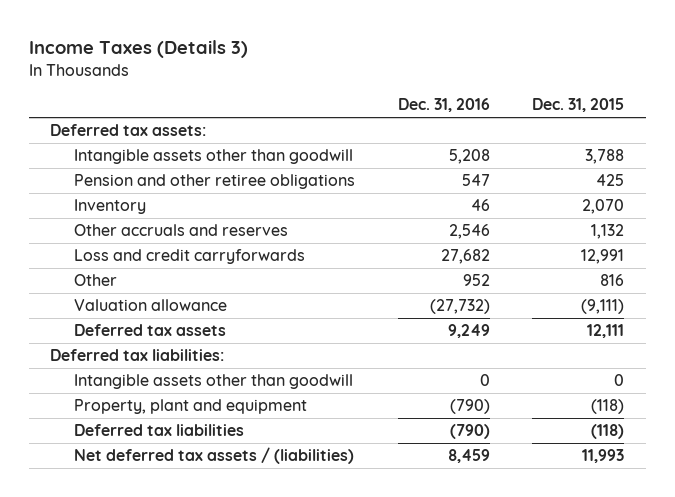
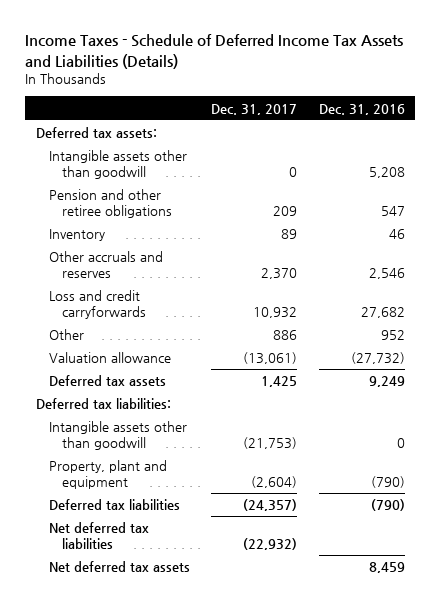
[29,40,249,59] Income Taxes (Details 3) -> [25,34,404,69] Income Taxes - Schedule of Deferred Income Tax Assets and Liabilities (Details)
[532,98,625,113] Dec. 31, 2015 -> none
none -> [211,103,298,115] Dec. 31, 2017
none -> [49,522,150,549] Net deferred tax liabilities
[74,447,355,465] Net deferred tax assets / (liabilities) -> [49,561,191,573] Net deferred tax assets

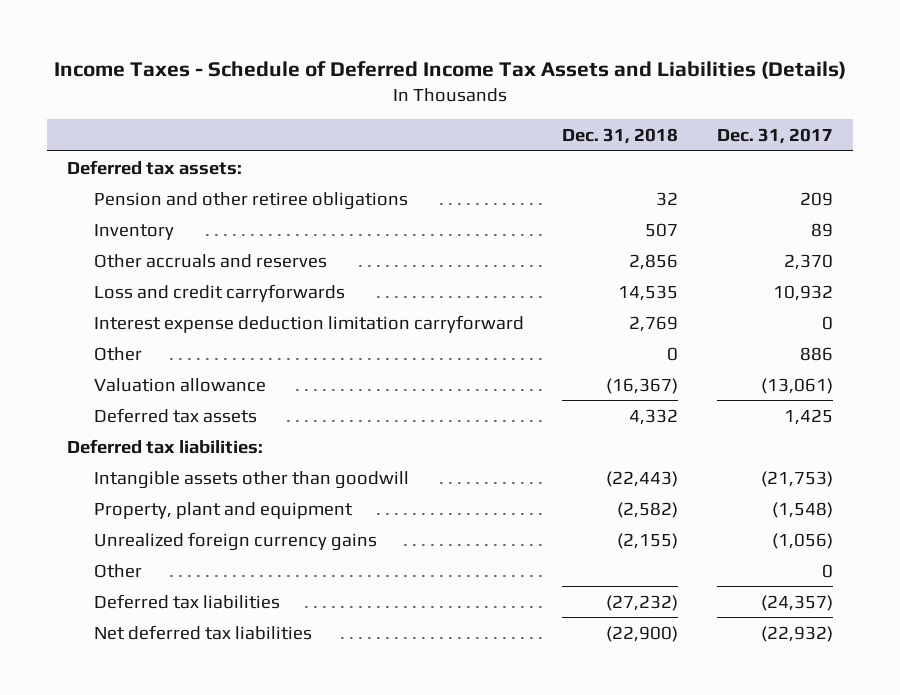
[318,103,405,115] Dec. 31, 2016 -> none
none -> [562,127,679,144] Dec. 31, 2018
[49,150,188,179] Intangible assets other than goodwill -> none
none -> [93,314,524,333] Interest expense deduction limitation carryforward
[251,475,298,488] (2,604) -> [772,501,834,518] (1,548)
none -> [93,531,377,551] Unrealized foreign currency gains
none -> [93,563,142,578] Other
[49,561,191,573] Net deferred tax assets -> none

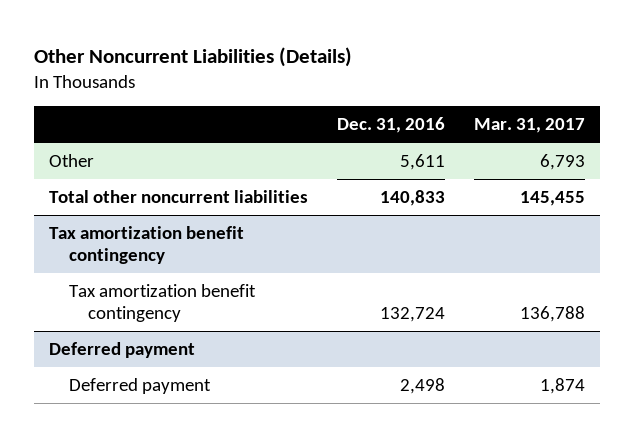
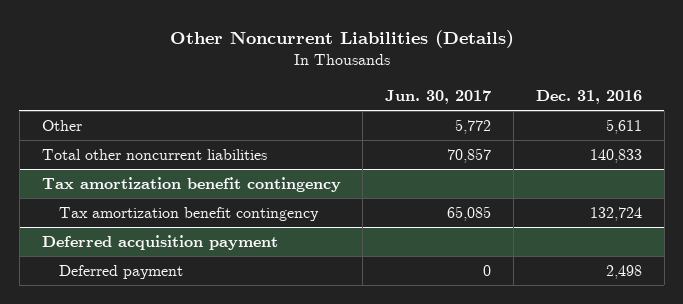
[474,118,586,134] Mar. 31, 2017 -> none
none -> [385,89,492,104] Jun. 30, 2017
[48,342,195,359] Deferred payment -> [41,235,278,251] Deferred acquisition payment

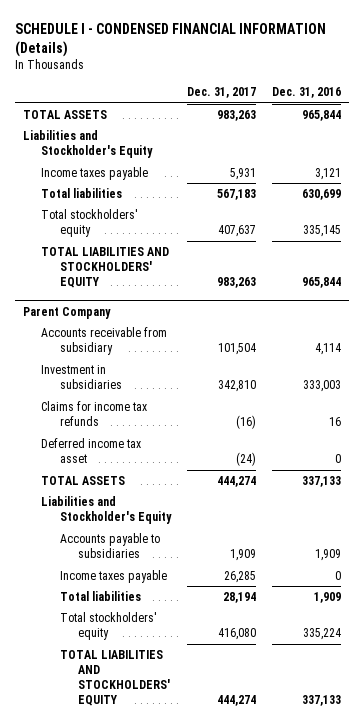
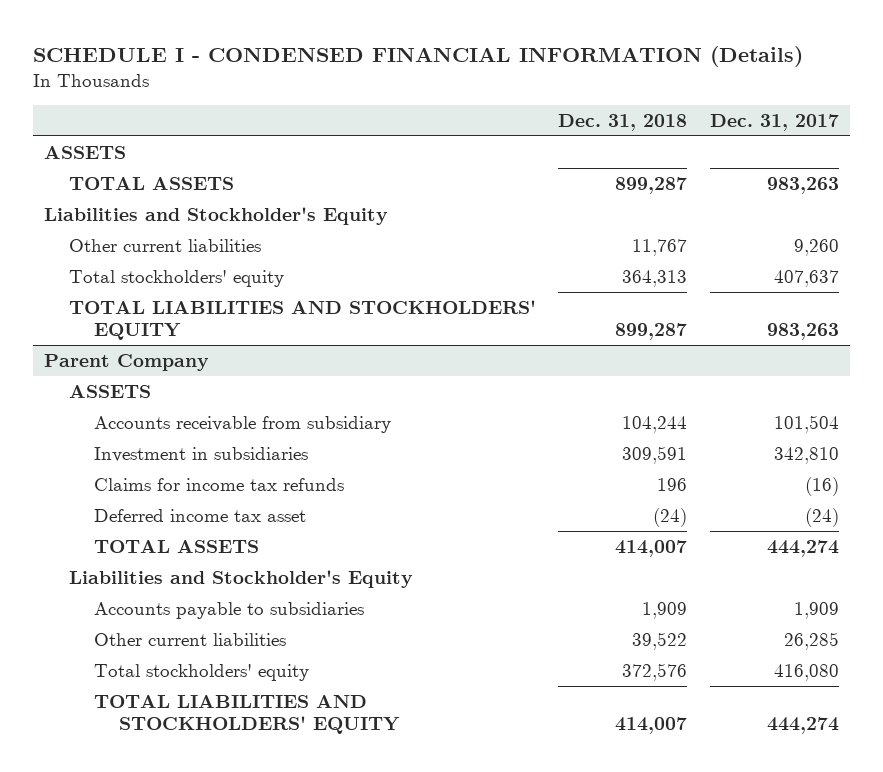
[271,87,341,99] Dec. 31, 2016 -> none
none -> [558,113,688,131] Dec. 31, 2018
none -> [44,145,127,159] ASSETS
[41,167,149,181] Income taxes payable -> none
[41,188,123,199] Total liabilities -> none
none -> [69,238,262,252] Other current liabilities
none -> [69,384,152,398] ASSETS
[59,591,141,602] Total liabilities -> none
[59,570,167,584] Income taxes payable -> [93,632,286,646] Other current liabilities

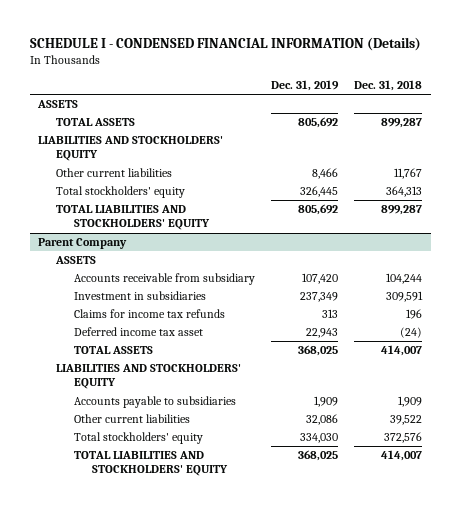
[709,113,839,131] Dec. 31, 2017 -> none
none -> [271,80,340,92] Dec. 31, 2019
[44,206,389,225] Liabilities and Stockholder's Equity -> [38,136,224,162] LIABILITIES AND STOCKHOLDERS' EQUITY
[69,569,414,588] Liabilities and Stockholder's Equity -> [55,364,241,390] LIABILITIES AND STOCKHOLDERS' EQUITY

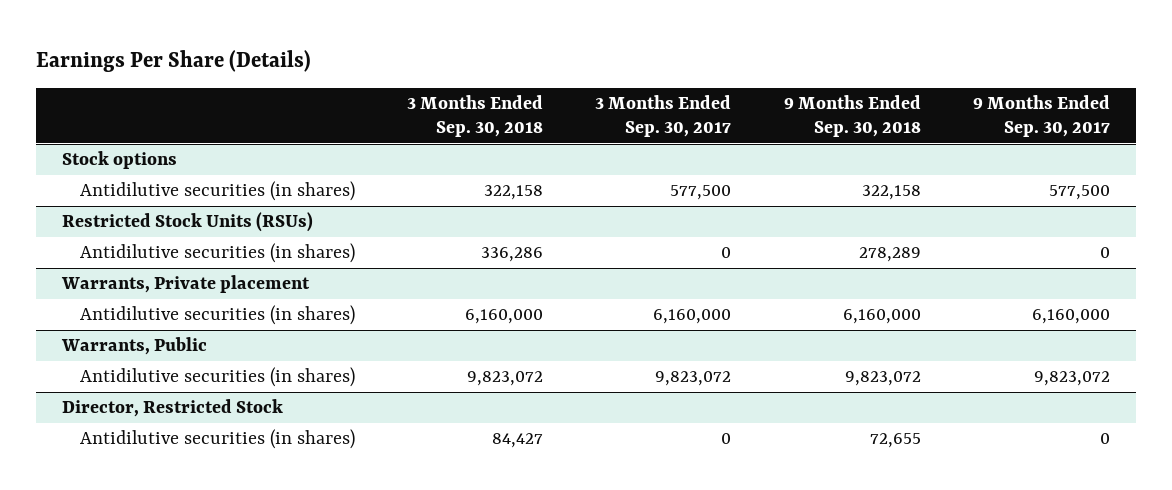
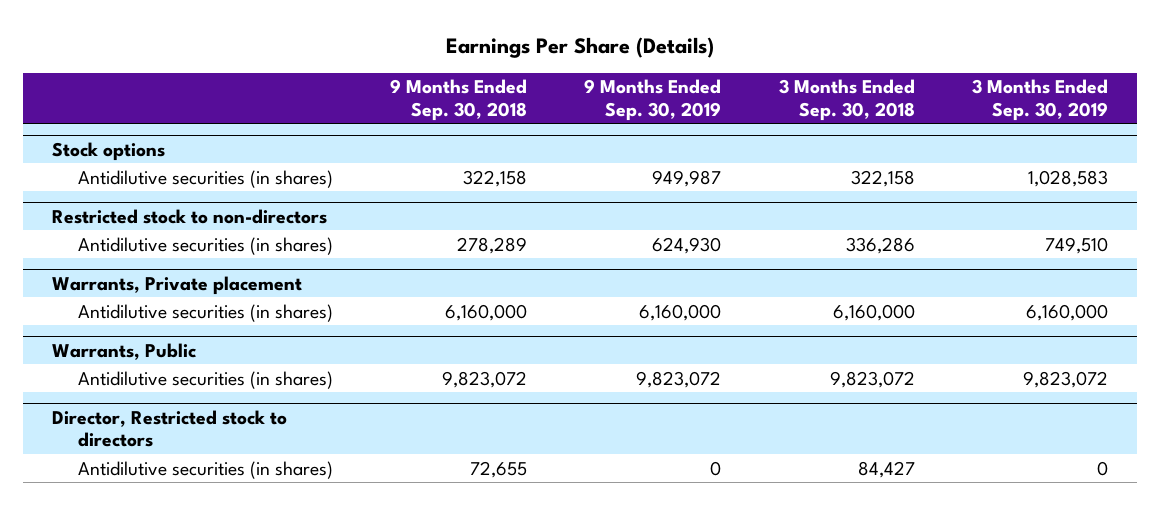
[595,95,732,138] 3 Months Ended Sep. 30, 2017 -> none
[972,95,1110,138] 9 Months Ended Sep. 30, 2017 -> none
none -> [584,79,722,121] 9 Months Ended Sep. 30, 2019
none -> [971,79,1108,121] 3 Months Ended Sep. 30, 2019
[61,212,313,233] Restricted Stock Units (RSUs) -> [52,208,328,224] Restricted stock to non-directors
[61,399,283,418] Director, Restricted Stock -> [52,409,288,447] Director, Restricted stock to directors

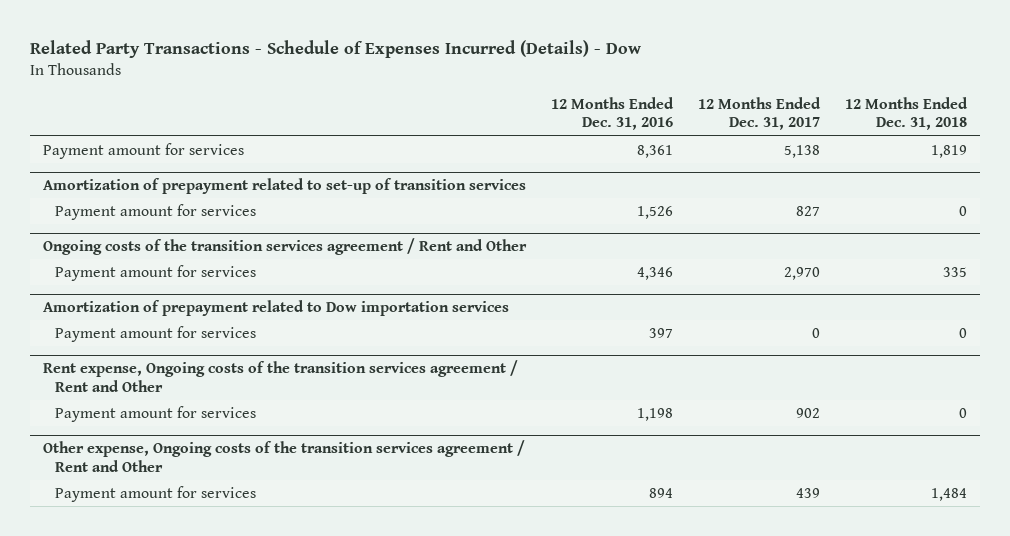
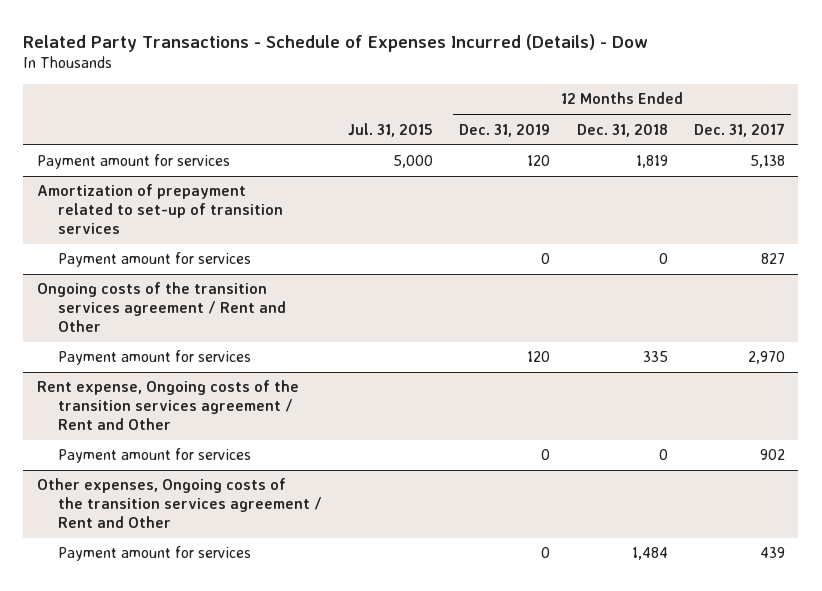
[550,96,674,131] 12 Months Ended Dec. 31, 2016 -> none
none -> [348,122,434,137] Jul. 31, 2015
none -> [459,123,551,137] Dec. 31, 2019
[42,300,509,317] Amortization of prepayment related to Dow importation services -> none
[54,325,256,342] Payment amount for services -> none
[42,440,525,473] Other expense, Ongoing costs of the transition services agreement / Rent and Other -> [36,478,322,528] Other expenses, Ongoing costs of the transition services agreement / Rent and Other

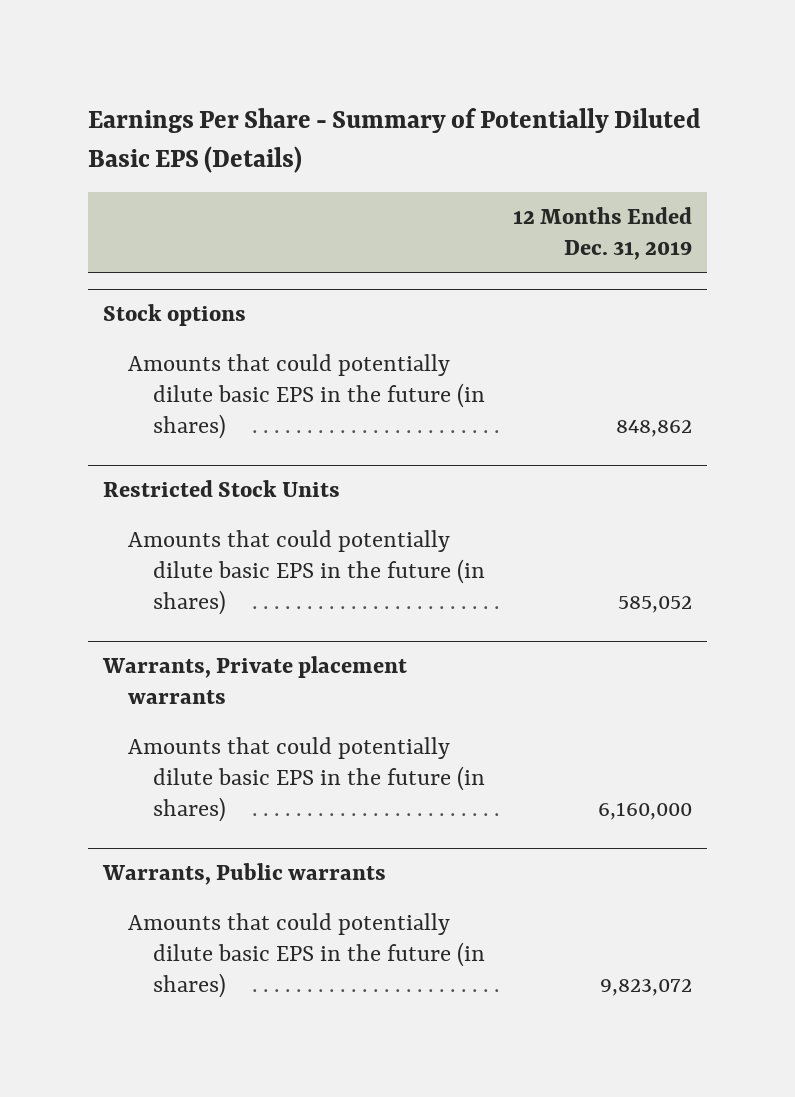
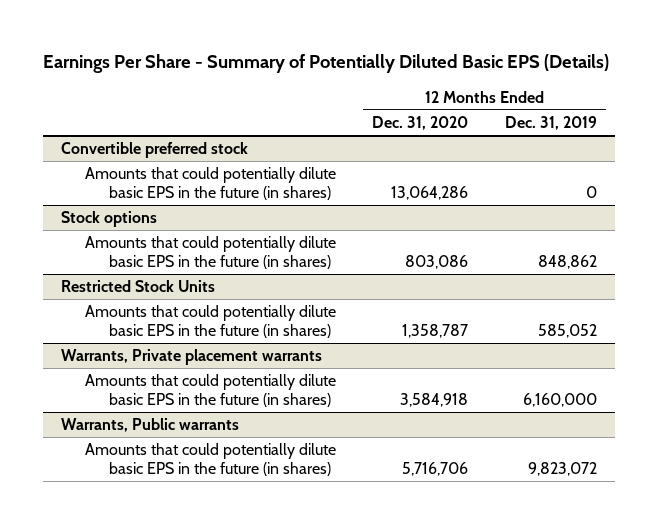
none -> [372,116,469,131] Dec. 31, 2020
none -> [61,142,249,159] Convertible preferred stock
none -> [85,167,337,201] Amounts that could potentially dilute basic EPS in the future (in shares)

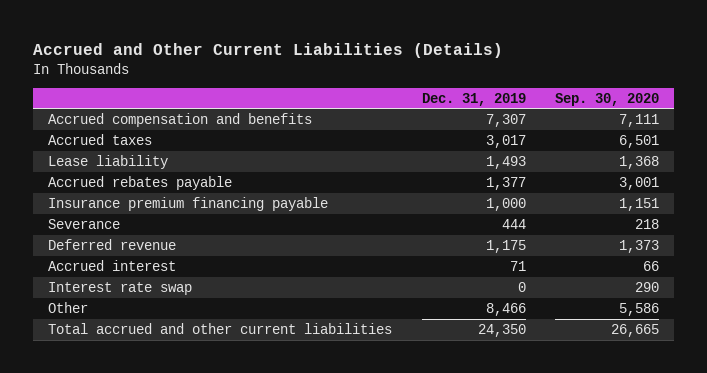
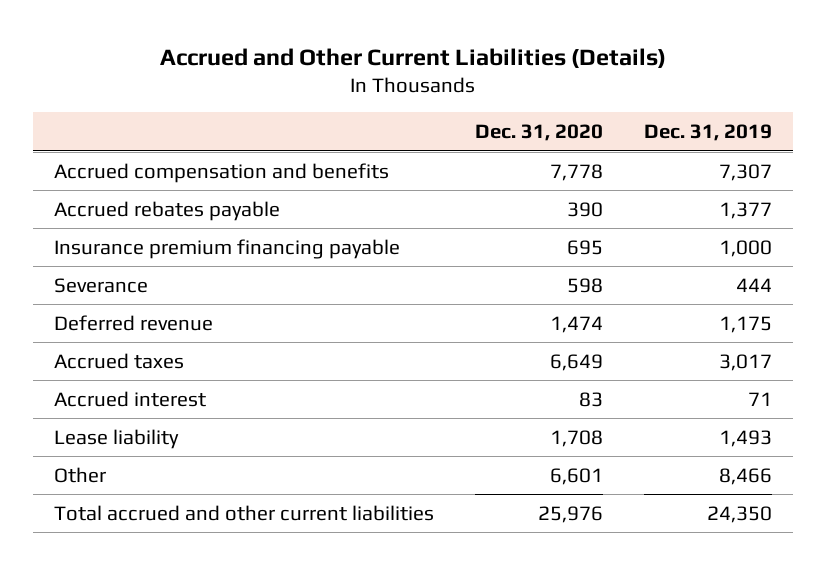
[555,92,660,106] Sep. 30, 2020 -> none
none -> [474,124,603,142] Dec. 31, 2020
[48,133,153,145] Accrued taxes -> [53,352,184,369] Accrued taxes
[48,281,193,295] Interest rate swap -> none
[48,154,169,169] Lease liability -> [53,428,179,449] Lease liability

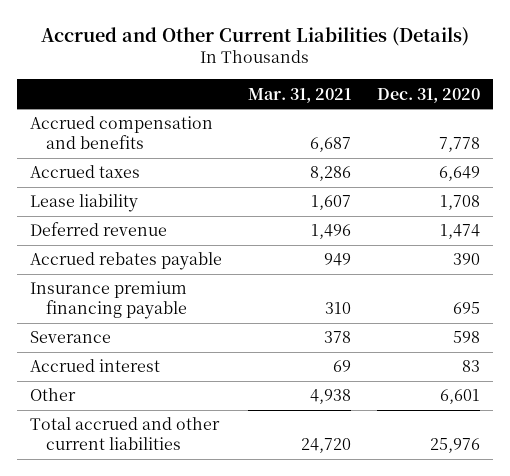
[644,124,773,142] Dec. 31, 2019 -> none
none -> [248,87,352,103] Mar. 31, 2021
[53,352,184,369] Accrued taxes -> [30,165,141,179] Accrued taxes
[53,428,179,449] Lease liability -> [30,194,139,213] Lease liability
[53,314,213,331] Deferred revenue -> [30,222,168,237] Deferred revenue

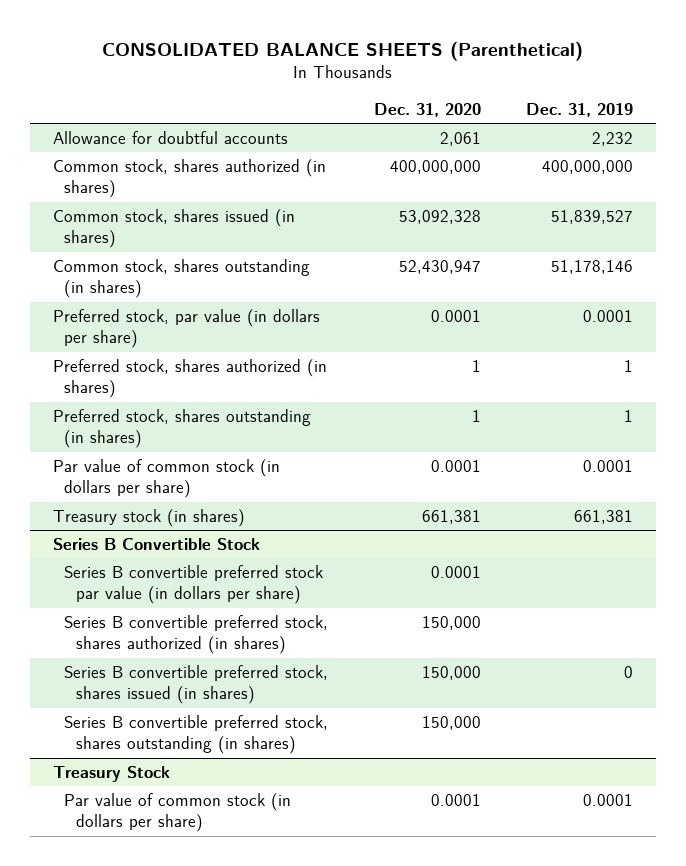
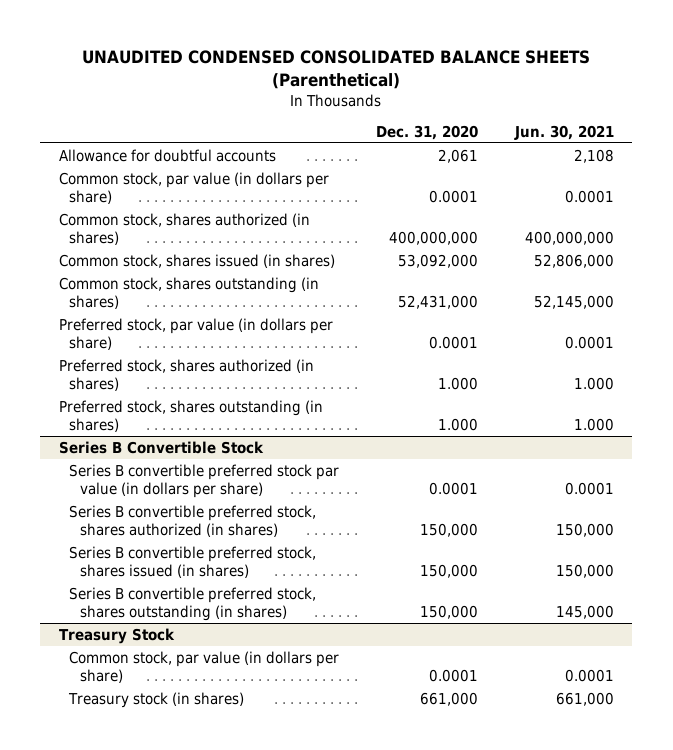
[101,40,583,61] CONSOLIDATED BALANCE SHEETS (Parenthetical) -> [82,50,591,89] UNAUDITED CONDENSED CONSOLIDATED BALANCE SHEETS (Parenthetical)
[526,102,634,117] Dec. 31, 2019 -> none
none -> [514,124,615,140] Jun. 30, 2021
none -> [58,171,329,205] Common stock, par value (in dollars per share)
[398,210,481,225] 53,092,328 -> [398,253,479,268] 53,092,000
[398,260,481,275] 52,430,947 -> [398,295,479,310] 52,431,000
[52,459,280,499] Par value of common stock (in dollars per share) -> none
[52,509,245,528] Treasury stock (in shares) -> none
[471,360,481,373] 1 -> [438,377,479,391] 1.000
[471,410,481,423] 1 -> [438,418,479,432] 1.000
[64,793,292,833] Par value of common stock (in dollars per share) -> [69,650,340,684] Common stock, par value (in dollars per share)
none -> [68,691,245,708] Treasury stock (in shares)

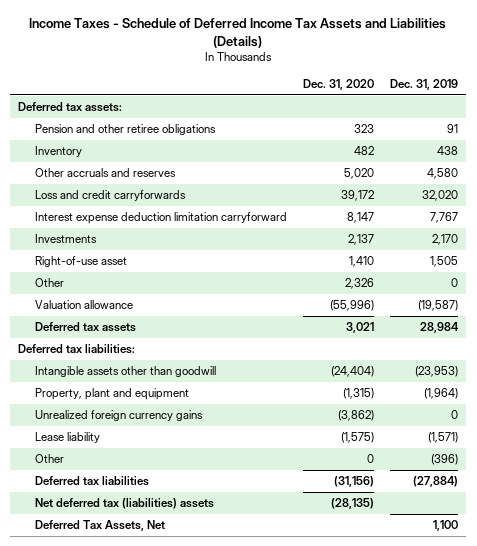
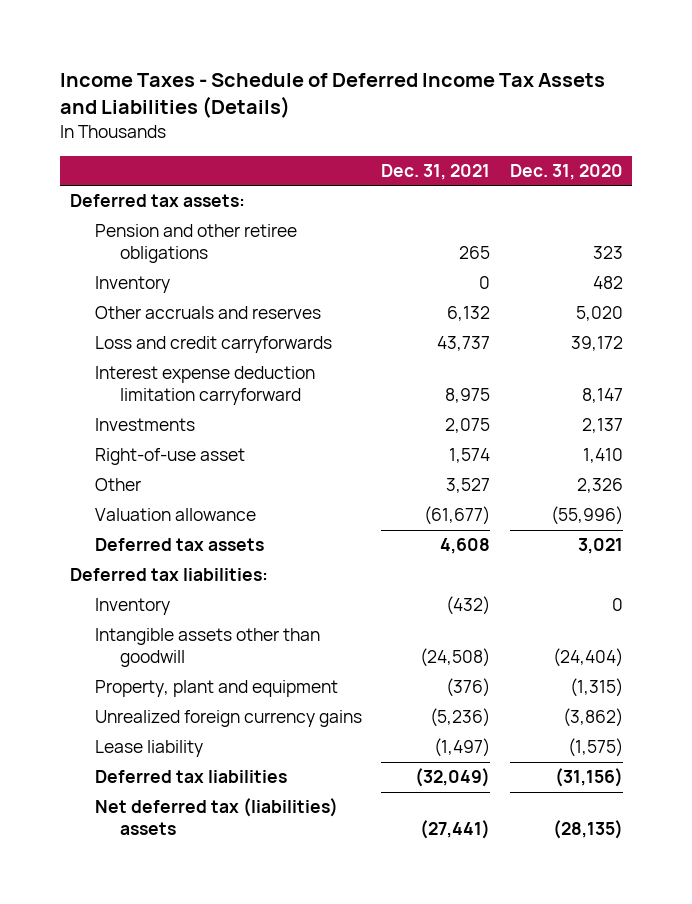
[390,78,459,90] Dec. 31, 2019 -> none
none -> [381,163,491,180] Dec. 31, 2021
none -> [94,598,170,616] Inventory
[35,454,65,464] Other -> none
[35,520,166,532] Deferred Tax Assets, Net -> none

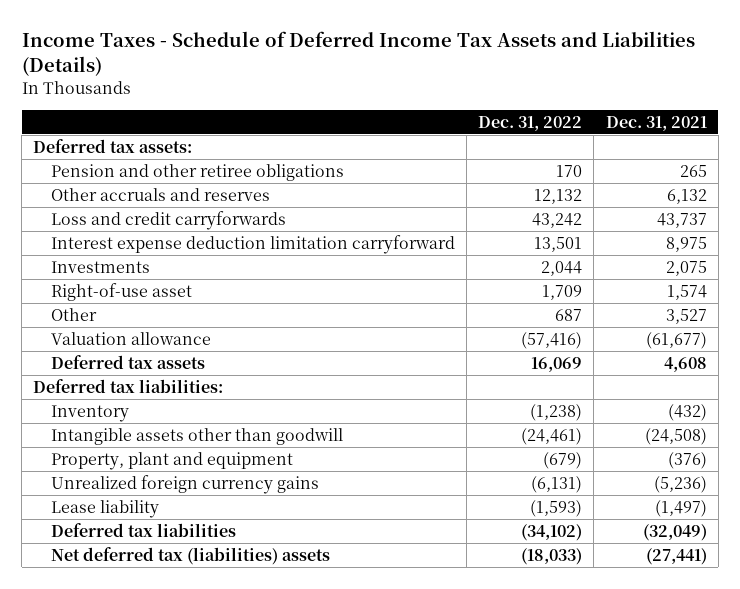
[509,163,623,180] Dec. 31, 2020 -> none
none -> [478,115,583,131] Dec. 31, 2022
[94,276,170,294] Inventory -> none

